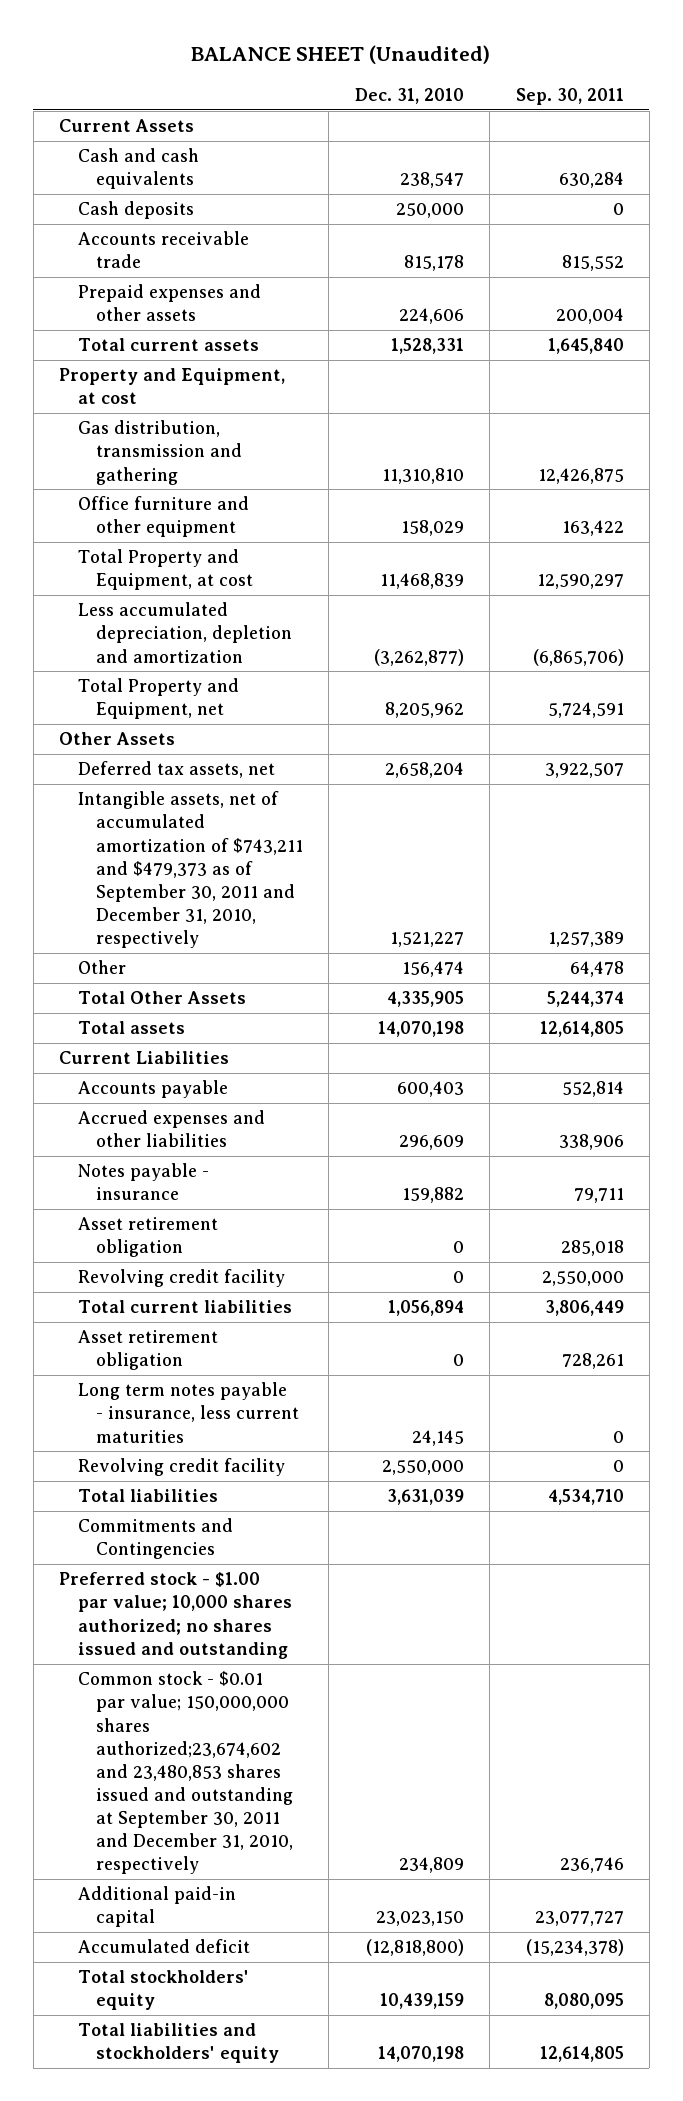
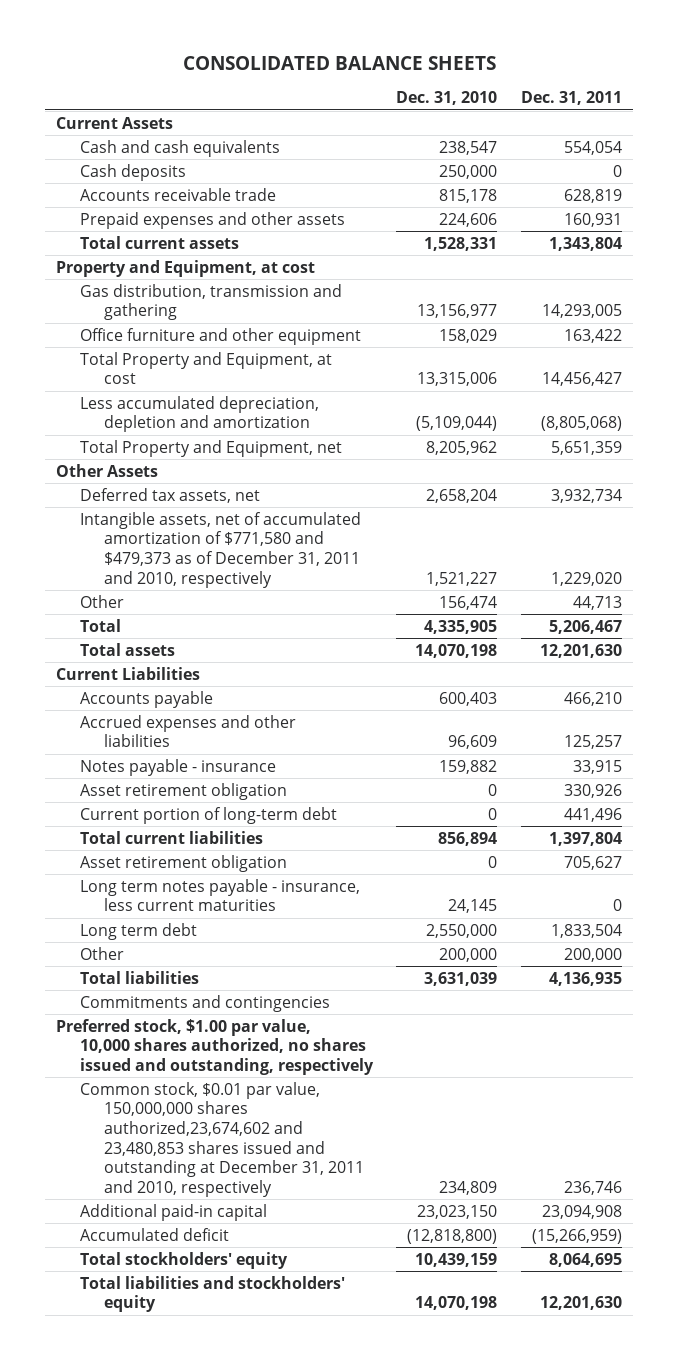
[191,45,491,65] BALANCE SHEET (Unaudited) -> [183,55,497,70] CONSOLIDATED BALANCE SHEETS
[515,87,624,105] Sep. 30, 2011 -> none
none -> [520,91,622,106] Dec. 31, 2011
[381,467,464,484] 11,310,810 -> [417,304,498,319] 13,156,977
[379,573,464,590] 11,468,839 -> [417,372,498,387] 13,315,006
[373,648,464,666] (3,262,877) -> [416,416,498,432] (5,109,044)
[77,791,304,948] Intangible assets, net of accumulated amortization of $743,211 and $479,373 as of September 30, 2011 and December 31, 2010, respectively -> [80,511,362,588] Intangible assets, net of accumulated amortization of $771,580 and $479,373 as of December 31, 2011 and 2010, respectively
[77,991,246,1005] Total Other Assets -> [80,618,122,632] Total
[398,1135,464,1151] 296,609 -> [448,735,498,750] 96,609
[77,1269,285,1288] Revolving credit facility -> none
none -> [80,806,338,824] Current portion of long-term debt
[387,1300,464,1317] 1,056,894 -> [438,831,498,846] 856,894
[77,1458,285,1477] Revolving credit facility -> [80,922,198,940] Long term debt
none -> [80,946,125,960] Other
[77,1518,233,1560] Commitments and Contingencies -> [80,994,331,1012] Commitments and contingencies
[59,1572,292,1659] Preferred stock - $1.00 par value; 10,000 shares authorized; no shares issued and outstanding -> [56,1018,375,1075] Preferred stock, $1.00 par value, 10,000 shares authorized, no shares issued and outstanding, respectively
[77,1671,294,1874] Common stock - $0.01 par value; 150,000,000 shares authorized;23,674,602 and 23,480,853 shares issued and outstanding at September 30, 2011 and December 31, 2010, respectively -> [80,1081,365,1197] Common stock, $0.01 par value, 150,000,000 shares authorized,23,674,602 and 23,480,853 shares issued and outstanding at December 31, 2011 and 2010, respectively

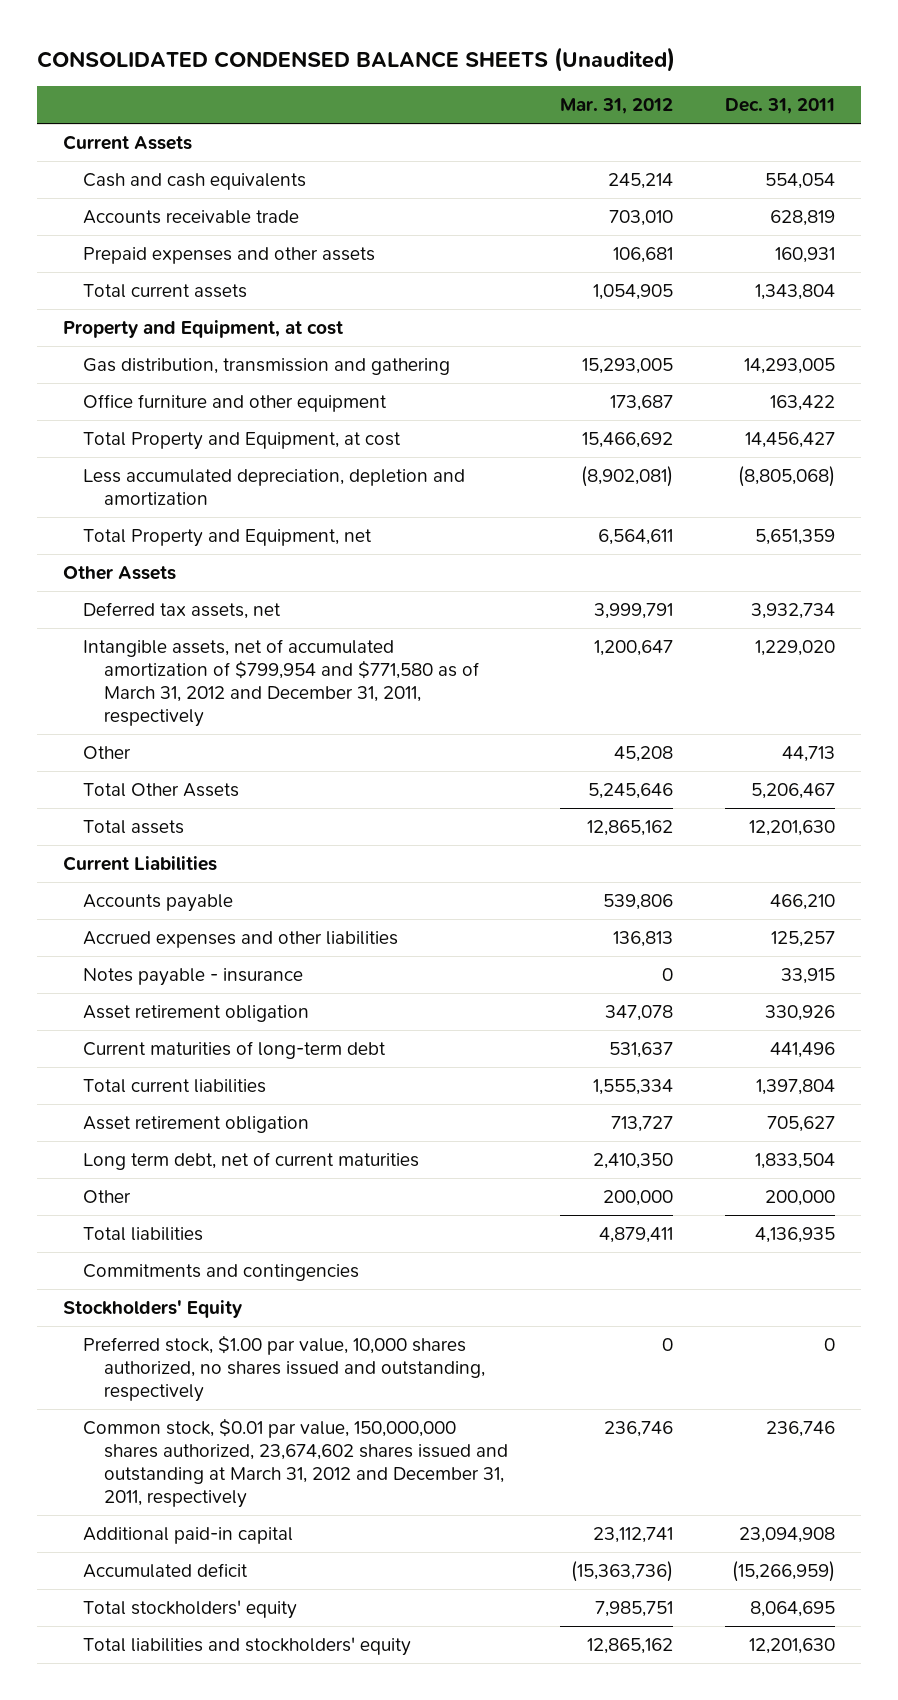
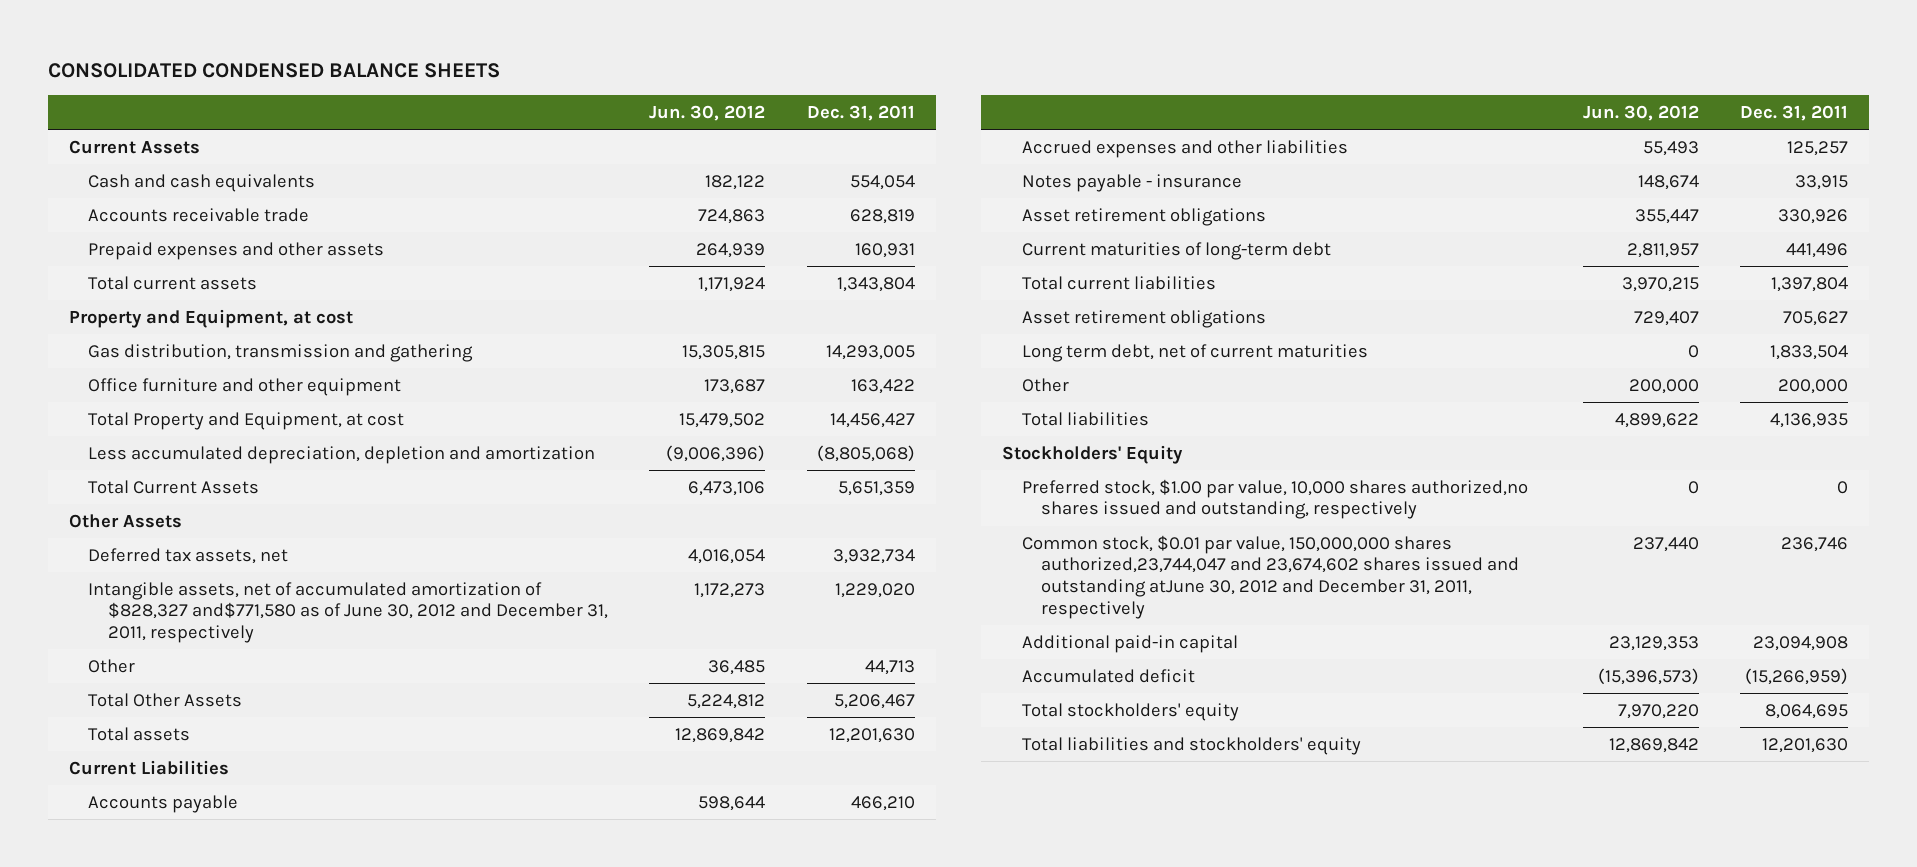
[36,46,675,72] CONSOLIDATED CONDENSED BALANCE SHEETS (Unaudited) -> [48,62,501,78] CONSOLIDATED CONDENSED BALANCE SHEETS
[559,98,673,115] Mar. 31, 2012 -> none
none -> [649,104,766,121] Jun. 30, 2012
[83,529,373,548] Total Property and Equipment, net -> [88,479,260,494] Total Current Assets
[83,639,479,727] Intangible assets, net of accumulated amortization of $799,954 and $771,580 as of March 31, 2012 and December 31, 2011, respectively -> [88,581,608,644] Intangible assets, net of accumulated amortization of $828,327 and$771,580 as of June 30, 2012 and December 31, 2011, respectively
[83,1005,310,1023] Asset retirement obligation -> [1021,207,1266,226] Asset retirement obligations
[83,1116,310,1134] Asset retirement obligation -> [1021,309,1266,328] Asset retirement obligations
[83,1264,360,1282] Commitments and contingencies -> none
[83,1335,485,1402] Preferred stock, $1.00 par value, 10,000 shares authorized, no shares issued and outstanding, respectively -> [1021,478,1528,520] Preferred stock, $1.00 par value, 10,000 shares authorized,no shares issued and outstanding, respectively
[83,1418,508,1508] Common stock, $0.01 par value, 150,000,000 shares authorized, 23,674,602 shares issued and outstanding at March 31, 2012 and December 31, 2011, respectively -> [1021,534,1519,619] Common stock, $0.01 par value, 150,000,000 shares authorized,23,744,047 and 23,674,602 shares issued and outstanding atJune 30, 2012 and December 31, 2011, respectively

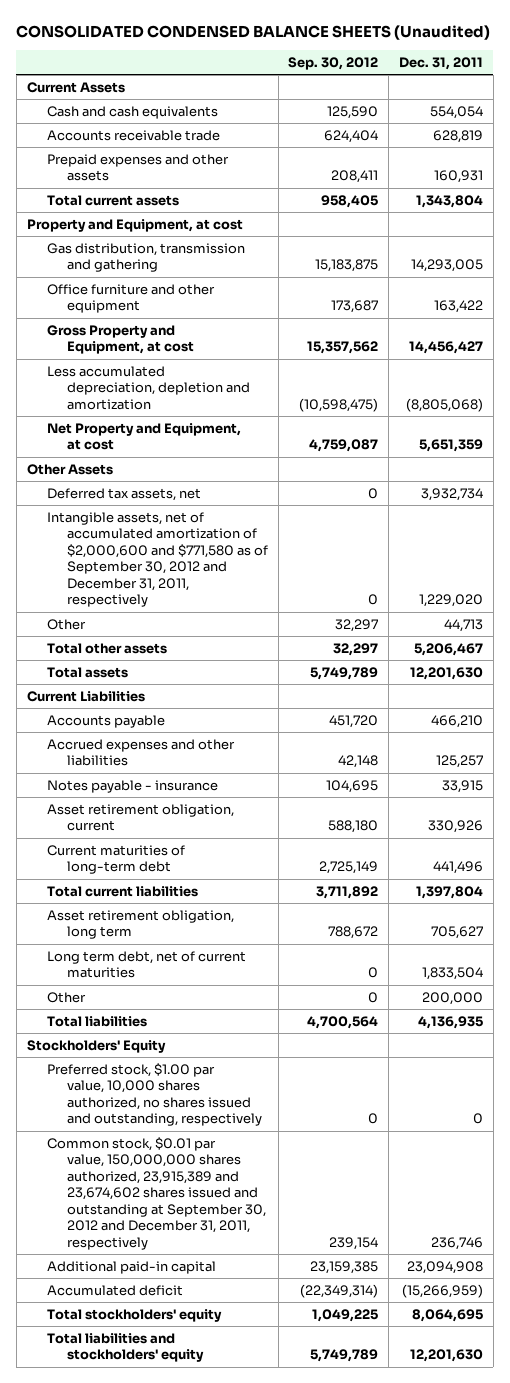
[48,62,501,78] CONSOLIDATED CONDENSED BALANCE SHEETS -> [16,24,491,40] CONSOLIDATED CONDENSED BALANCE SHEETS (Unaudited)
[649,104,766,121] Jun. 30, 2012 -> none
none -> [288,56,379,70] Sep. 30, 2012
[88,411,405,430] Total Property and Equipment, at cost -> [46,324,194,355] Gross Property and Equipment, at cost
[88,479,260,494] Total Current Assets -> [46,422,241,451] Net Property and Equipment, at cost
[88,581,608,644] Intangible assets, net of accumulated amortization of $828,327 and$771,580 as of June 30, 2012 and December 31, 2011, respectively -> [46,511,268,608] Intangible assets, net of accumulated amortization of $2,000,600 and $771,580 as of September 30, 2012 and December 31, 2011, respectively
[88,692,243,707] Total Other Assets -> [46,642,167,654] Total other assets
[1021,207,1266,226] Asset retirement obligations -> [46,803,234,832] Asset retirement obligation, current
[1021,309,1266,328] Asset retirement obligations -> [46,909,234,940] Asset retirement obligation, long term
[1021,478,1528,520] Preferred stock, $1.00 par value, 10,000 shares authorized,no shares issued and outstanding, respectively -> [46,1062,262,1127] Preferred stock, $1.00 par value, 10,000 shares authorized, no shares issued and outstanding, respectively
[1021,534,1519,619] Common stock, $0.01 par value, 150,000,000 shares authorized,23,744,047 and 23,674,602 shares issued and outstanding atJune 30, 2012 and December 31, 2011, respectively -> [46,1136,266,1250] Common stock, $0.01 par value, 150,000,000 shares authorized, 23,915,389 and 23,674,602 shares issued and outstanding at September 30, 2012 and December 31, 2011, respectively

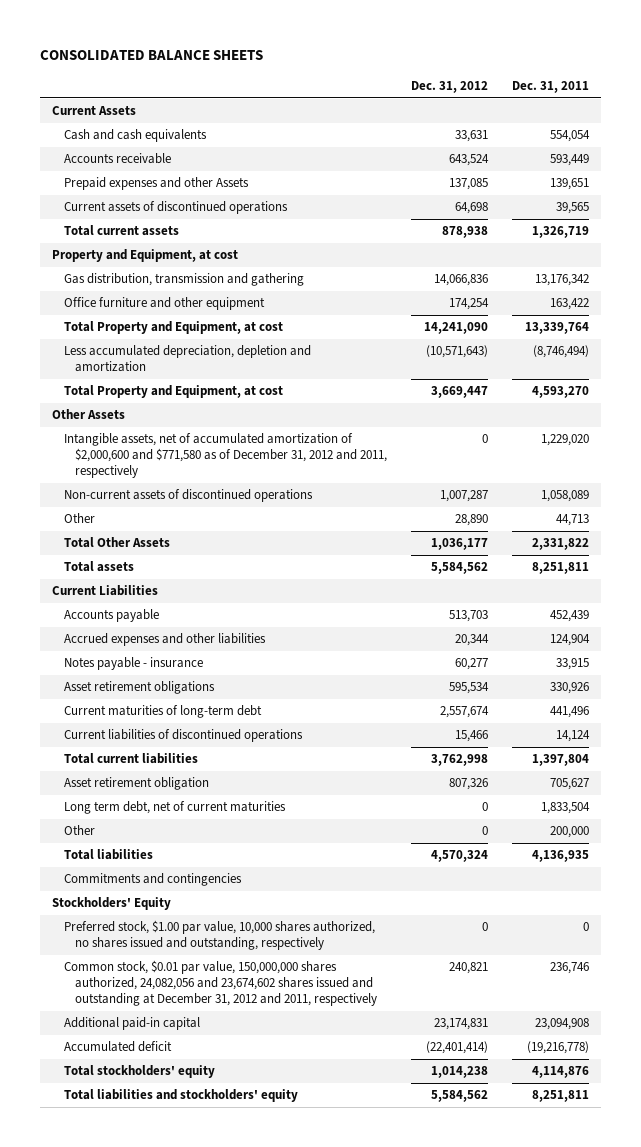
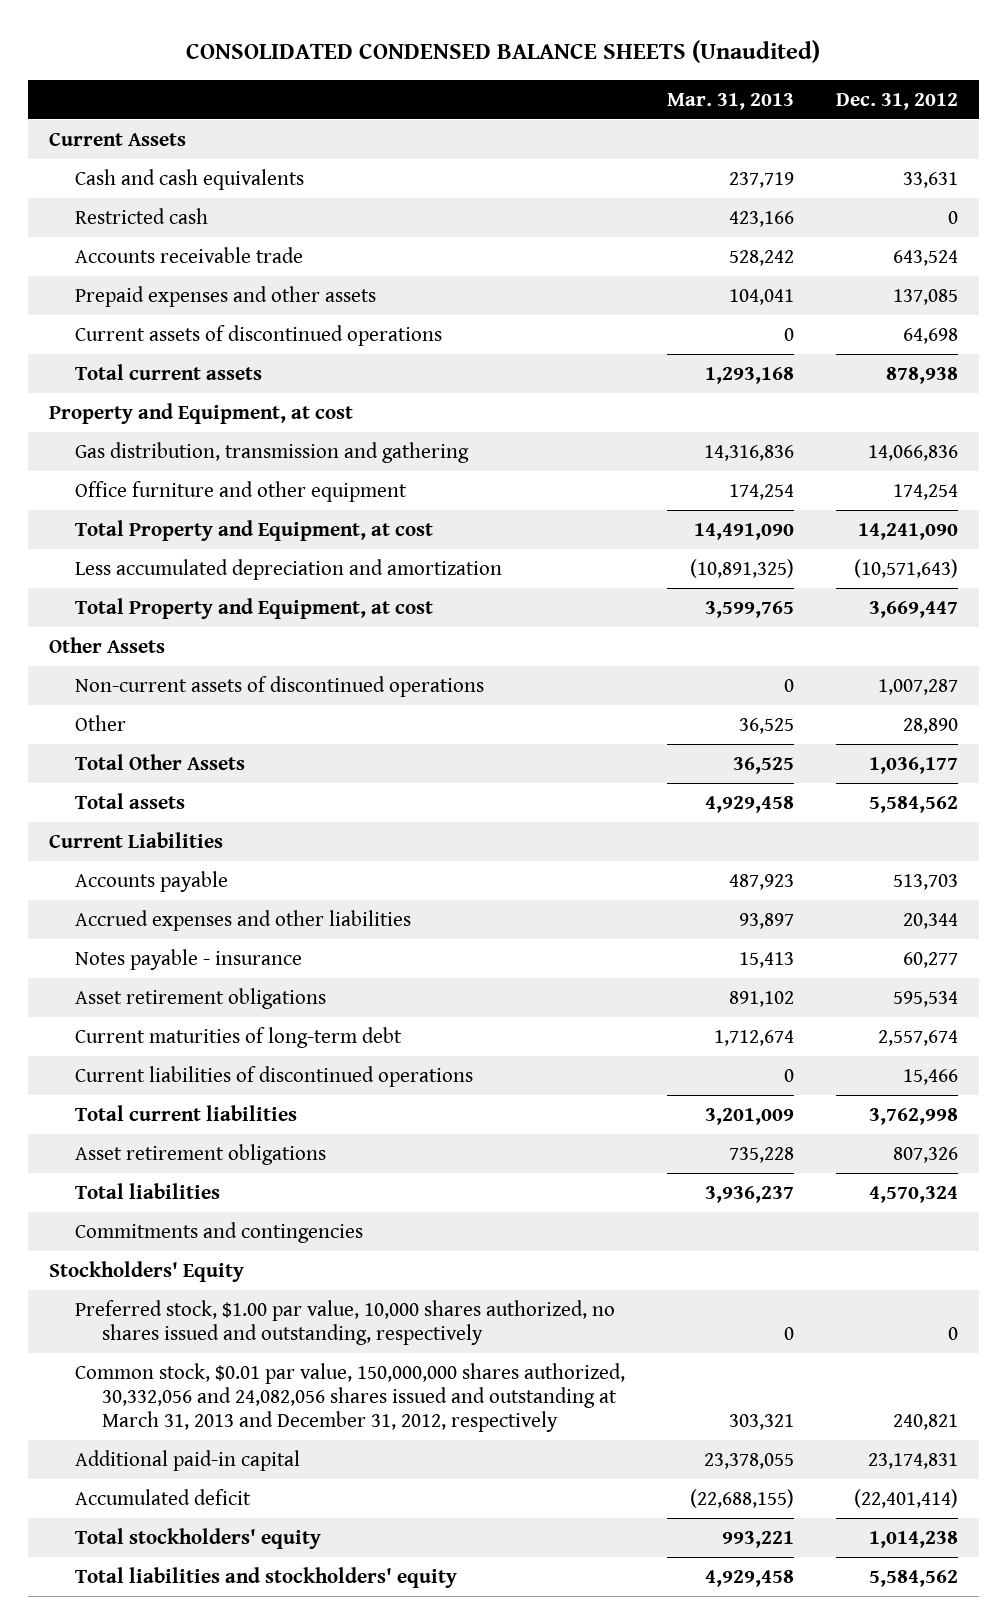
[39,50,263,61] CONSOLIDATED BALANCE SHEETS -> [186,40,821,64] CONSOLIDATED CONDENSED BALANCE SHEETS (Unaudited)
[511,81,589,94] Dec. 31, 2011 -> none
none -> [667,92,795,110] Mar. 31, 2013
none -> [75,207,209,224] Restricted cash
[63,153,171,165] Accounts receivable -> [75,246,304,263] Accounts receivable trade
[63,177,249,191] Prepaid expenses and other Assets -> [75,285,377,307] Prepaid expenses and other assets
[63,345,311,373] Less accumulated depreciation, depletion and amortization -> [75,558,503,580] Less accumulated depreciation and amortization
[63,433,388,479] Intangible assets, net of accumulated amortization of $2,000,600 and $771,580 as of December 31, 2012 and 2011, respectively -> none
[63,801,286,815] Long term debt, net of current maturities -> none
[63,825,95,836] Other -> none
[63,777,209,791] Asset retirement obligation -> [75,1143,327,1165] Asset retirement obligations
[63,960,378,1007] Common stock, $0.01 par value, 150,000,000 shares authorized, 24,082,056 and 23,674,602 shares issued and outstanding at December 31, 2012 and 2011, respectively -> [75,1362,626,1433] Common stock, $0.01 par value, 150,000,000 shares authorized, 30,332,056 and 24,082,056 shares issued and outstanding at March 31, 2013 and December 31, 2012, respectively

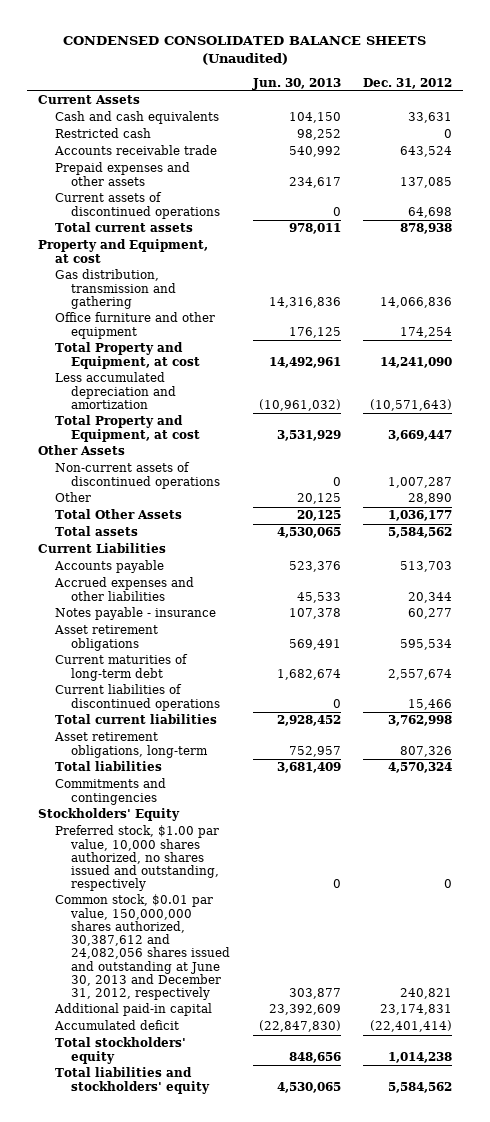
[186,40,821,64] CONSOLIDATED CONDENSED BALANCE SHEETS (Unaudited) -> [62,36,426,65] CONDENSED CONSOLIDATED BALANCE SHEETS (Unaudited)
[667,92,795,110] Mar. 31, 2013 -> none
none -> [251,77,341,90] Jun. 30, 2013
[75,1143,327,1165] Asset retirement obligations -> [53,732,209,758] Asset retirement obligations, long-term
[75,1362,626,1433] Common stock, $0.01 par value, 150,000,000 shares authorized, 30,332,056 and 24,082,056 shares issued and outstanding at March 31, 2013 and December 31, 2012, respectively -> [54,894,231,1001] Common stock, $0.01 par value, 150,000,000 shares authorized, 30,387,612 and 24,082,056 shares issued and outstanding at June 30, 2013 and December 31, 2012, respectively

